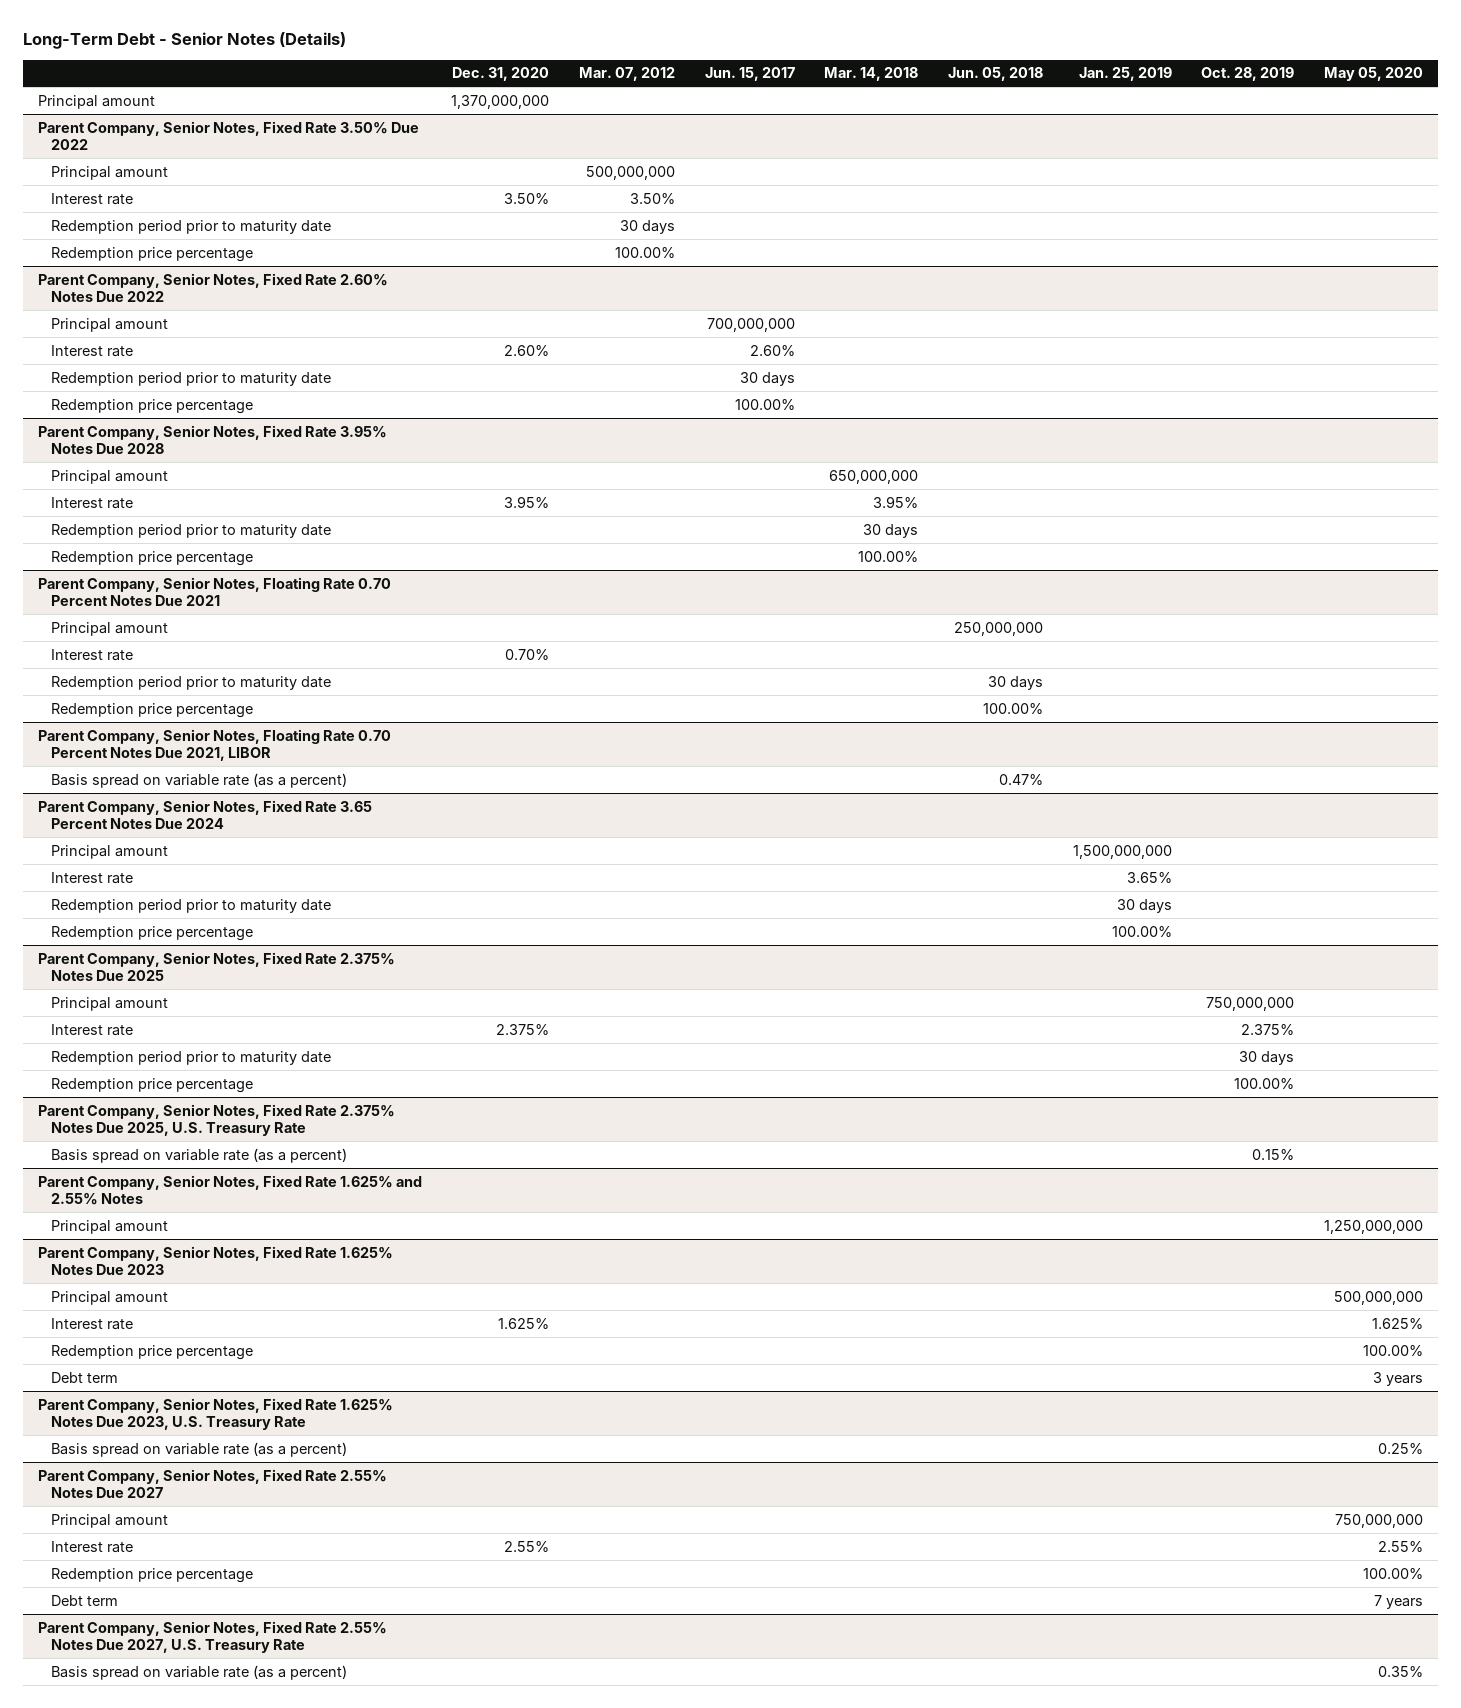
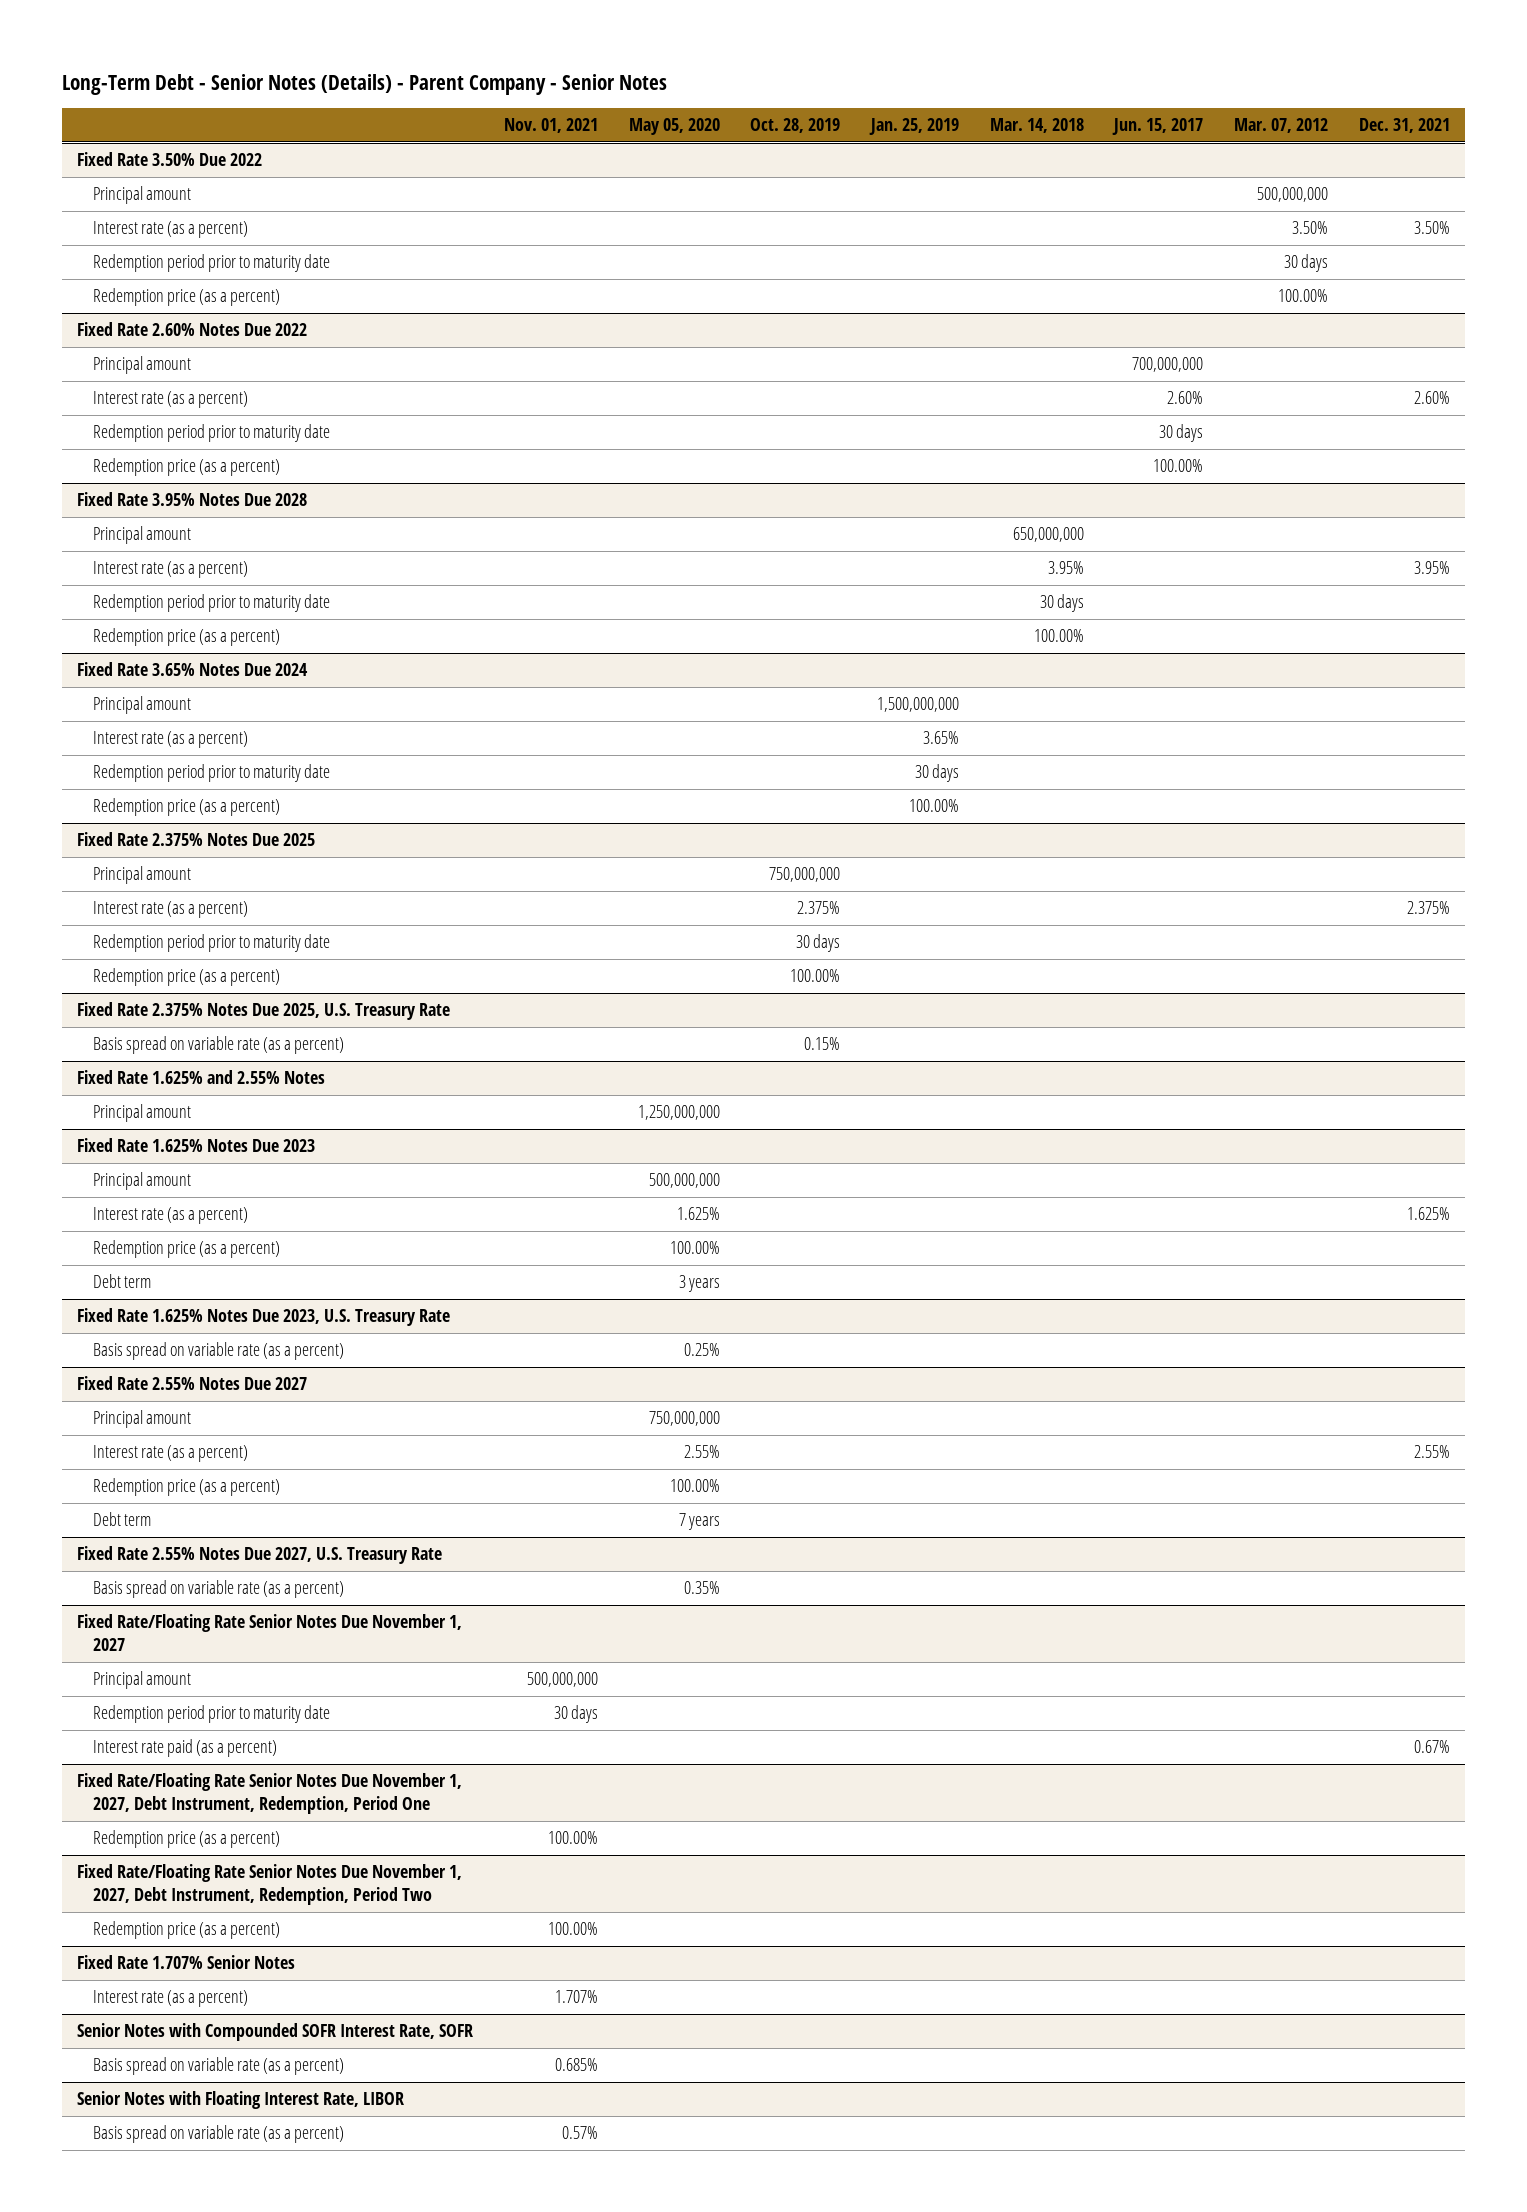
[22,32,346,50] Long-Term Debt - Senior Notes (Details) -> [61,73,667,95] Long-Term Debt - Senior Notes (Details) - Parent Company - Senior Notes
[452,67,550,82] Dec. 31, 2020 -> none
[948,67,1044,82] Jun. 05, 2018 -> none
none -> [503,117,598,133] Nov. 01, 2021
none -> [1358,117,1450,133] Dec. 31, 2021
[37,94,155,109] Principal amount -> none
[37,120,419,150] Parent Company, Senior Notes, Fixed Rate 3.50% Due 2022 -> [77,152,263,167] Fixed Rate 3.50% Due 2022
[50,192,133,205] Interest rate -> [93,221,249,239] Interest rate (as a percent)
[50,246,253,262] Redemption price percentage -> [93,288,281,307] Redemption price (as a percent)
[37,272,388,302] Parent Company, Senior Notes, Fixed Rate 2.60% Notes Due 2022 -> [77,322,308,337] Fixed Rate 2.60% Notes Due 2022
[50,344,133,357] Interest rate -> [93,391,249,409] Interest rate (as a percent)
[50,398,253,414] Redemption price percentage -> [93,458,281,477] Redemption price (as a percent)
[37,424,387,454] Parent Company, Senior Notes, Fixed Rate 3.95% Notes Due 2028 -> [77,492,308,507] Fixed Rate 3.95% Notes Due 2028
[50,496,133,509] Interest rate -> [93,561,249,579] Interest rate (as a percent)
[37,576,391,606] Parent Company, Senior Notes, Floating Rate 0.70 Percent Notes Due 2021 -> none
[50,621,168,636] Principal amount -> none
[50,648,133,661] Interest rate -> none
[50,675,331,690] Redemption period prior to maturity date -> none
[50,702,253,718] Redemption price percentage -> none
[37,728,391,761] Parent Company, Senior Notes, Floating Rate 0.70 Percent Notes Due 2021, LIBOR -> none
[50,772,347,788] Basis spread on variable rate (as a percent) -> none
[50,550,253,566] Redemption price percentage -> [93,628,281,647] Redemption price (as a percent)
[37,799,372,829] Parent Company, Senior Notes, Fixed Rate 3.65 Percent Notes Due 2024 -> [77,662,309,677] Fixed Rate 3.65% Notes Due 2024
[50,871,133,884] Interest rate -> [93,731,249,749] Interest rate (as a percent)
[50,925,253,941] Redemption price percentage -> [93,798,281,817] Redemption price (as a percent)
[37,951,395,981] Parent Company, Senior Notes, Fixed Rate 2.375% Notes Due 2025 -> [77,832,316,847] Fixed Rate 2.375% Notes Due 2025
[50,1023,133,1036] Interest rate -> [93,901,249,919] Interest rate (as a percent)
[50,1077,253,1093] Redemption price percentage -> [93,968,281,987] Redemption price (as a percent)
[37,1103,395,1136] Parent Company, Senior Notes, Fixed Rate 2.375% Notes Due 2025, U.S. Treasury Rate -> [77,1002,451,1021] Fixed Rate 2.375% Notes Due 2025, U.S. Treasury Rate
[37,1174,422,1205] Parent Company, Senior Notes, Fixed Rate 1.625% and 2.55% Notes -> [77,1070,326,1085] Fixed Rate 1.625% and 2.55% Notes
[37,1245,393,1275] Parent Company, Senior Notes, Fixed Rate 1.625% Notes Due 2023 -> [77,1138,316,1153] Fixed Rate 1.625% Notes Due 2023
[50,1317,133,1330] Interest rate -> [93,1207,249,1225] Interest rate (as a percent)
[50,1344,253,1360] Redemption price percentage -> [93,1240,281,1259] Redemption price (as a percent)
[37,1397,393,1430] Parent Company, Senior Notes, Fixed Rate 1.625% Notes Due 2023, U.S. Treasury Rate -> [77,1308,451,1327] Fixed Rate 1.625% Notes Due 2023, U.S. Treasury Rate
[37,1468,387,1498] Parent Company, Senior Notes, Fixed Rate 2.55% Notes Due 2027 -> [77,1376,308,1391] Fixed Rate 2.55% Notes Due 2027
[50,1540,133,1553] Interest rate -> [93,1445,249,1463] Interest rate (as a percent)
[50,1567,253,1583] Redemption price percentage -> [93,1478,281,1497] Redemption price (as a percent)
[37,1620,387,1653] Parent Company, Senior Notes, Fixed Rate 2.55% Notes Due 2027, U.S. Treasury Rate -> [77,1546,443,1565] Fixed Rate 2.55% Notes Due 2027, U.S. Treasury Rate
none -> [77,1614,463,1651] Fixed Rate/Floating Rate Senior Notes Due November 1, 2027
none -> [93,1671,192,1690] Principal amount
none -> [93,1705,331,1724] Redemption period prior to maturity date
none -> [93,1739,278,1758] Interest rate paid (as a percent)
none -> [77,1773,463,1814] Fixed Rate/Floating Rate Senior Notes Due November 1, 2027, Debt Instrument, Redemption, Period One
none -> [93,1830,281,1849] Redemption price (as a percent)
none -> [77,1864,463,1905] Fixed Rate/Floating Rate Senior Notes Due November 1, 2027, Debt Instrument, Redemption, Period Two
none -> [93,1921,281,1940] Redemption price (as a percent)
none -> [77,1955,296,1970] Fixed Rate 1.707% Senior Notes
none -> [93,1990,249,2008] Interest rate (as a percent)
none -> [77,2023,474,2042] Senior Notes with Compounded SOFR Interest Rate, SOFR
none -> [93,2057,345,2076] Basis spread on variable rate (as a percent)
none -> [77,2091,405,2110] Senior Notes with Floating Interest Rate, LIBOR
none -> [93,2125,345,2144] Basis spread on variable rate (as a percent)

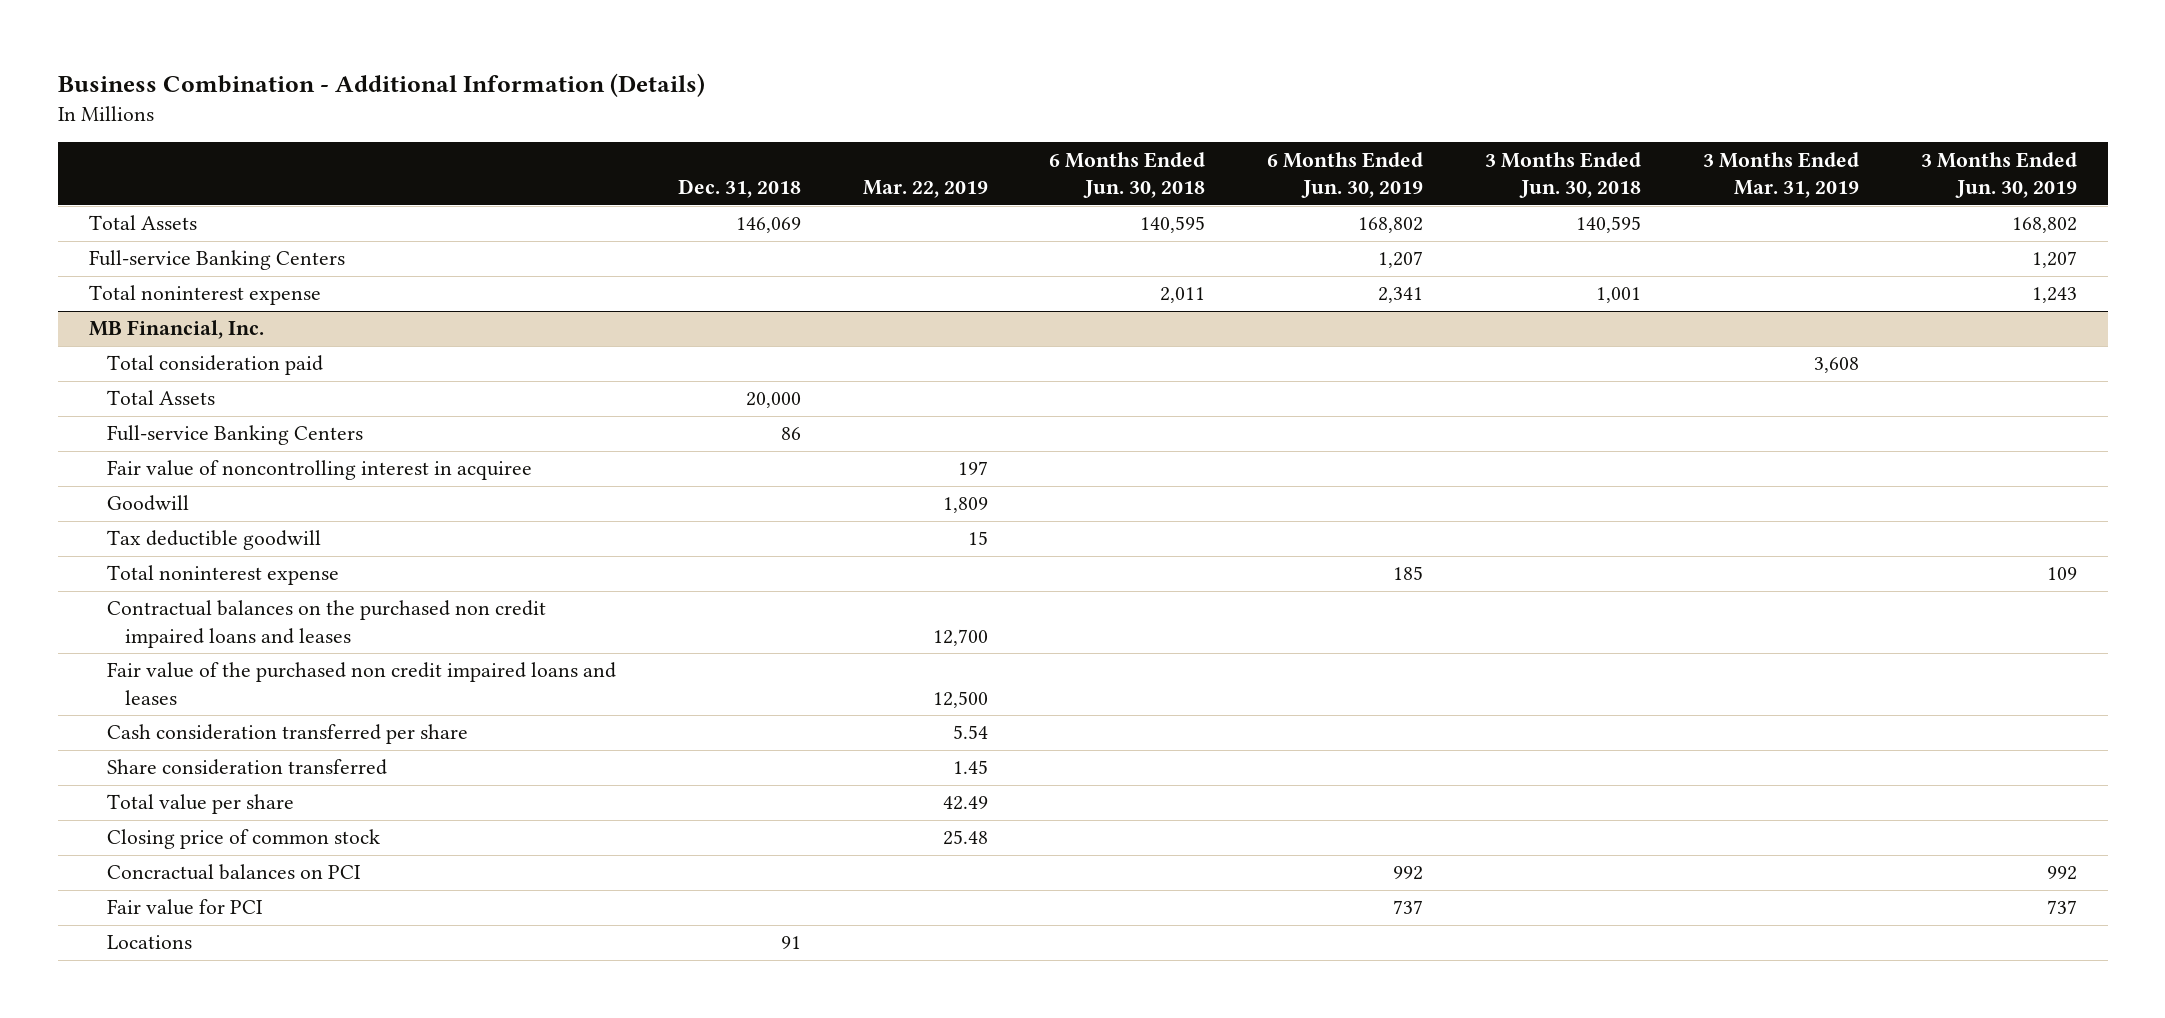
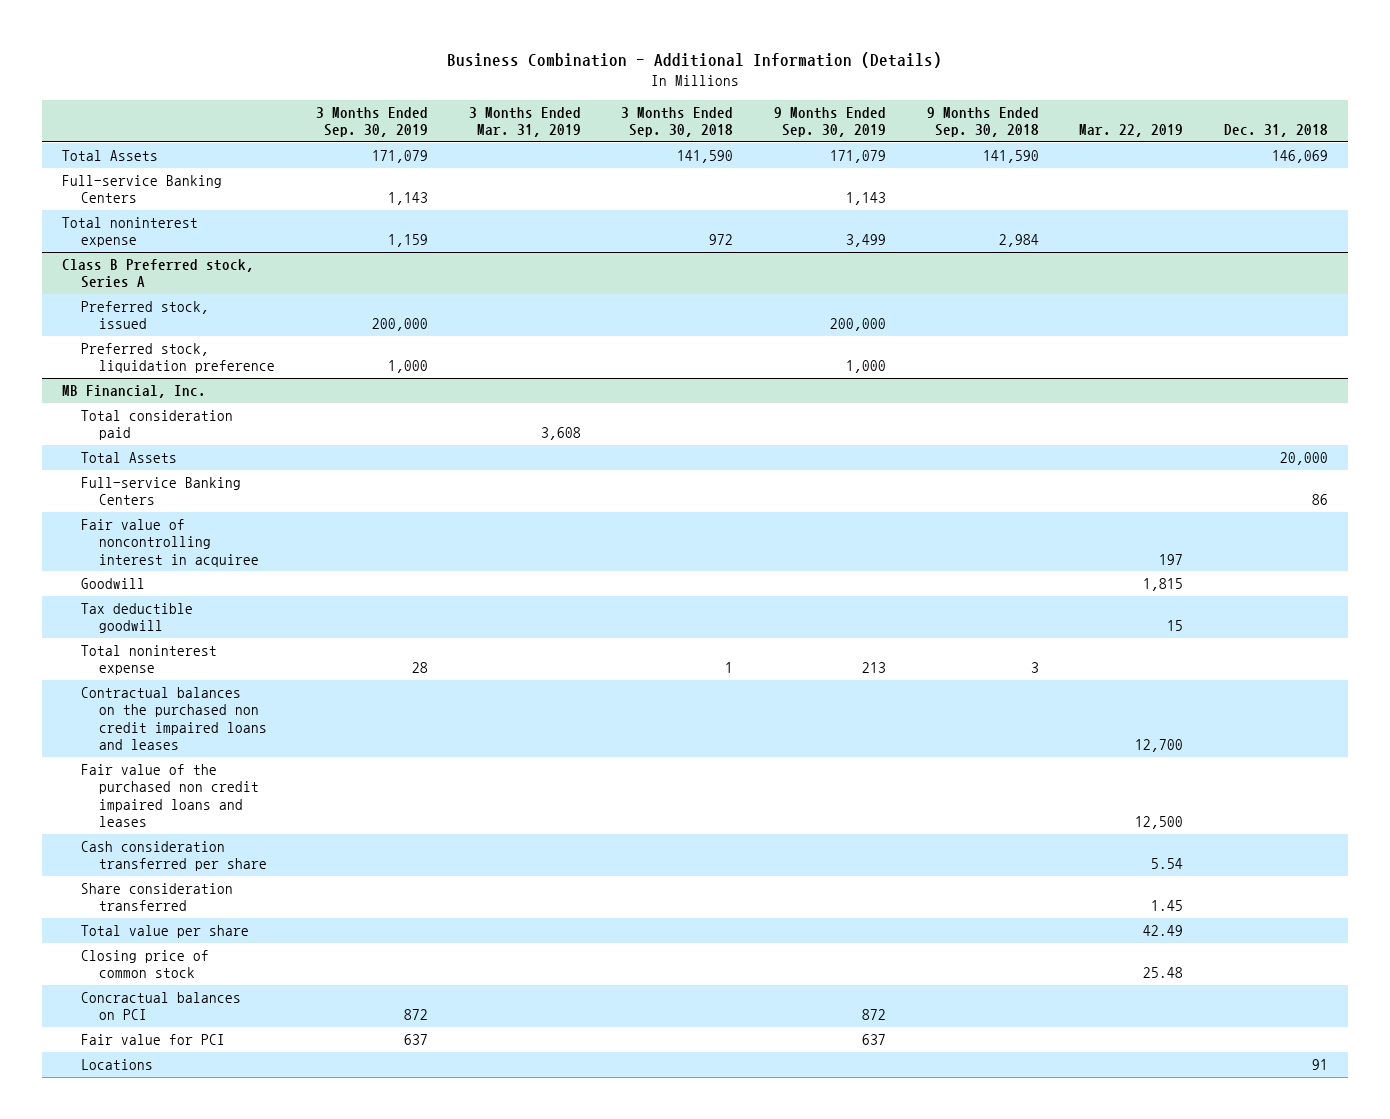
[1049,151,1206,199] 6 Months Ended Jun. 30, 2018 -> none
[1267,151,1424,199] 6 Months Ended Jun. 30, 2019 -> none
[1485,151,1642,199] 3 Months Ended Jun. 30, 2018 -> none
[1920,151,2077,199] 3 Months Ended Jun. 30, 2019 -> none
none -> [315,106,428,138] 3 Months Ended Sep. 30, 2019
none -> [621,106,734,138] 3 Months Ended Sep. 30, 2018
none -> [773,106,886,138] 9 Months Ended Sep. 30, 2019
none -> [926,106,1039,138] 9 Months Ended Sep. 30, 2018
none -> [62,259,255,289] Class B Preferred stock, Series A
none -> [80,301,209,330] Preferred stock, issued
none -> [80,343,276,374] Preferred stock, liquidation preference
[942,497,988,514] 1,809 -> [1143,578,1184,592] 1,815

